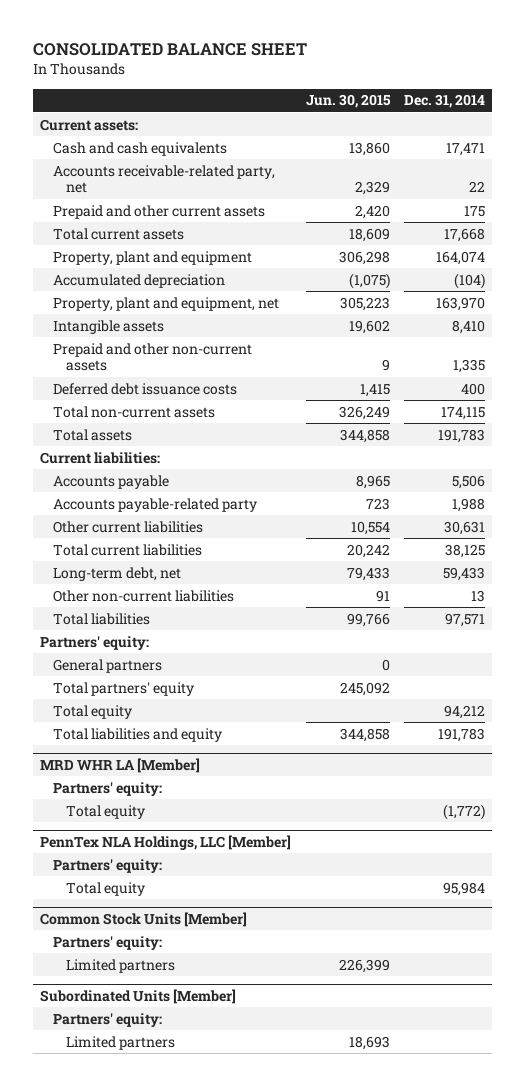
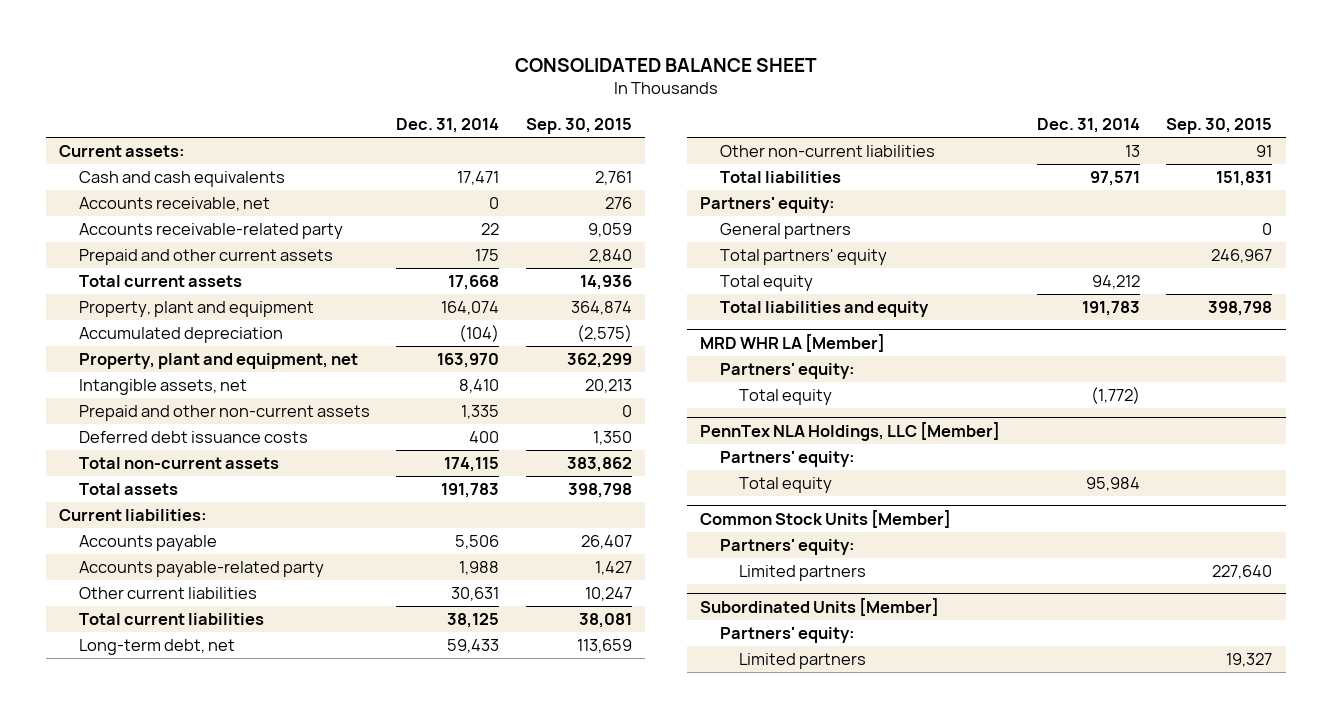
[305,94,391,109] Jun. 30, 2015 -> none
none -> [525,118,632,135] Sep. 30, 2015
none -> [79,197,271,212] Accounts receivable, net
[53,164,276,194] Accounts receivable-related party, net -> [79,223,344,240] Accounts receivable-related party
[53,319,165,334] Intangible assets -> [79,379,248,396] Intangible assets, net

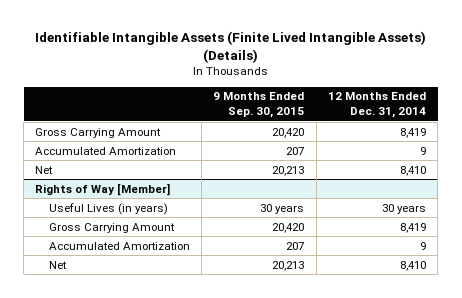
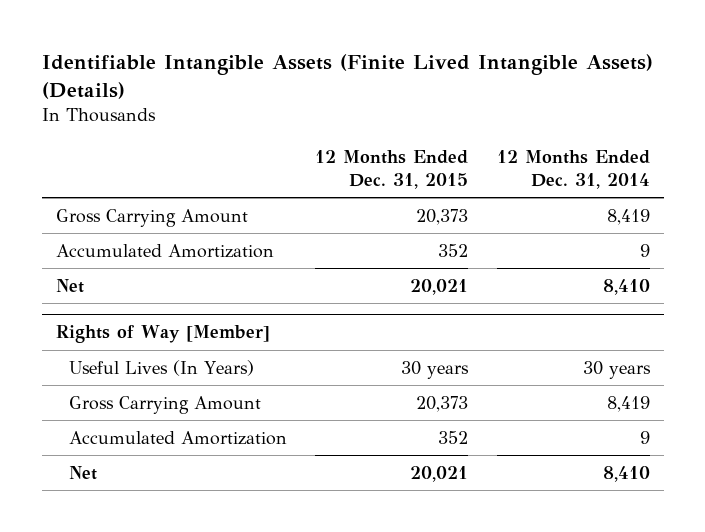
[213,92,305,119] 9 Months Ended Sep. 30, 2015 -> none
none -> [315,150,469,189] 12 Months Ended Dec. 31, 2015
[48,202,168,215] Useful Lives (in years) -> [68,359,254,376] Useful Lives (In Years)

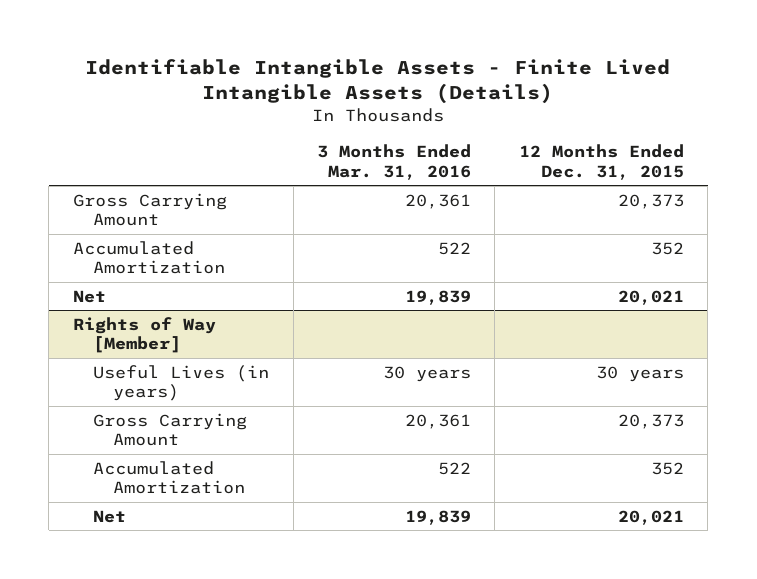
[41,54,653,100] Identifiable Intangible Assets (Finite Lived Intangible Assets) (Details) -> [85,59,671,105] Identifiable Intangible Assets - Finite Lived Intangible Assets (Details)
[496,150,650,189] 12 Months Ended Dec. 31, 2014 -> none
none -> [317,144,472,180] 3 Months Ended Mar. 31, 2016
[68,359,254,376] Useful Lives (In Years) -> [93,364,270,402] Useful Lives (in years)

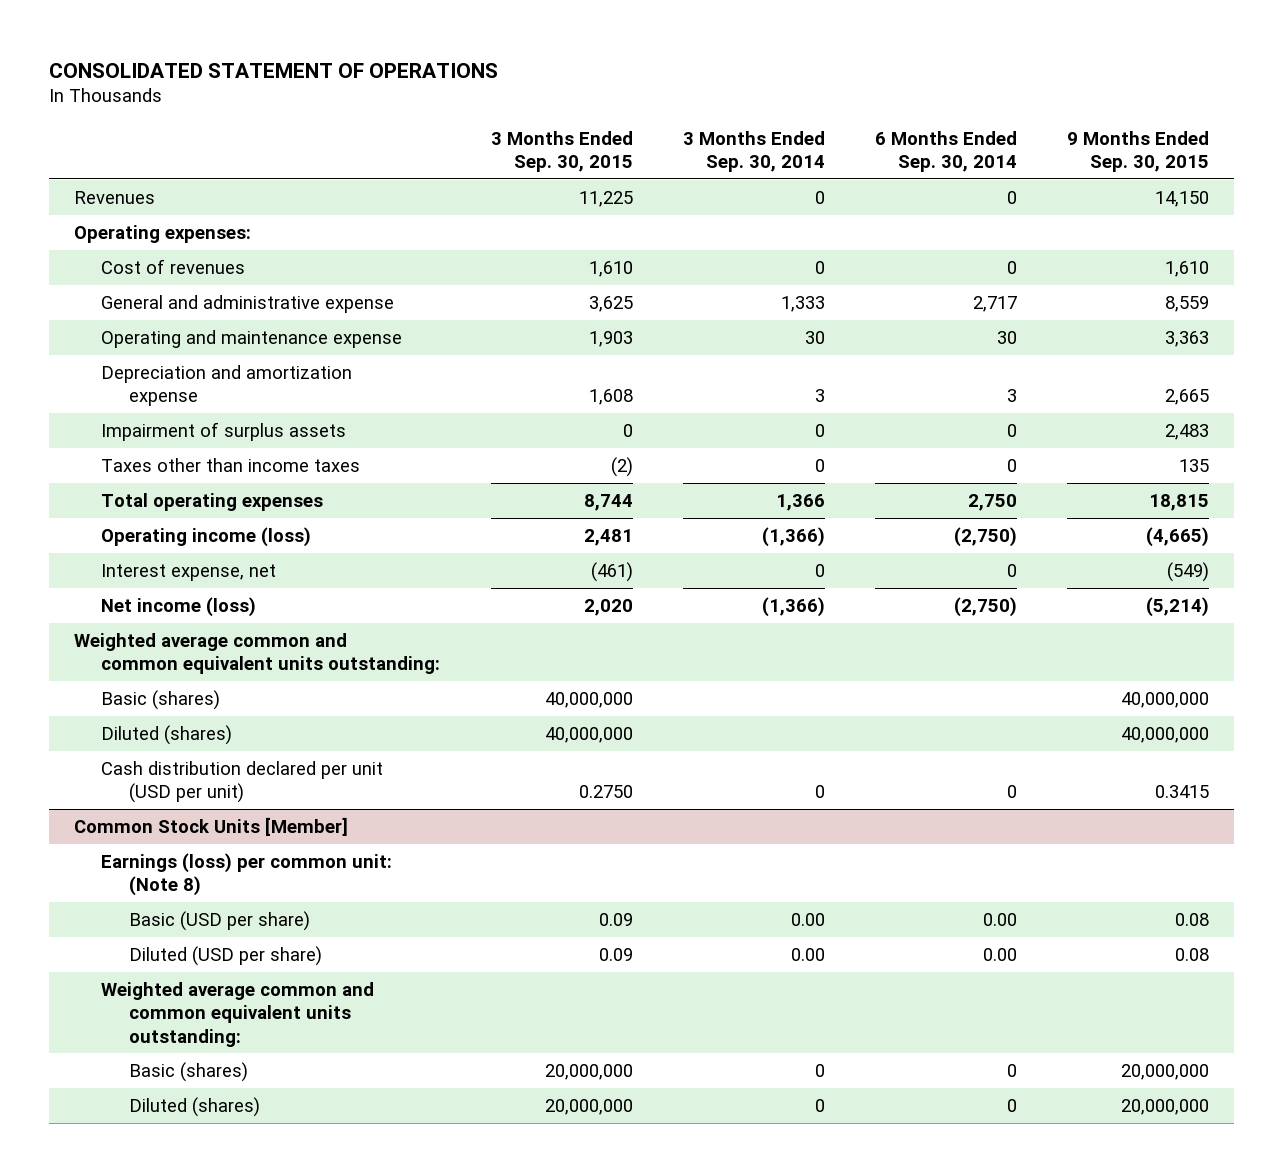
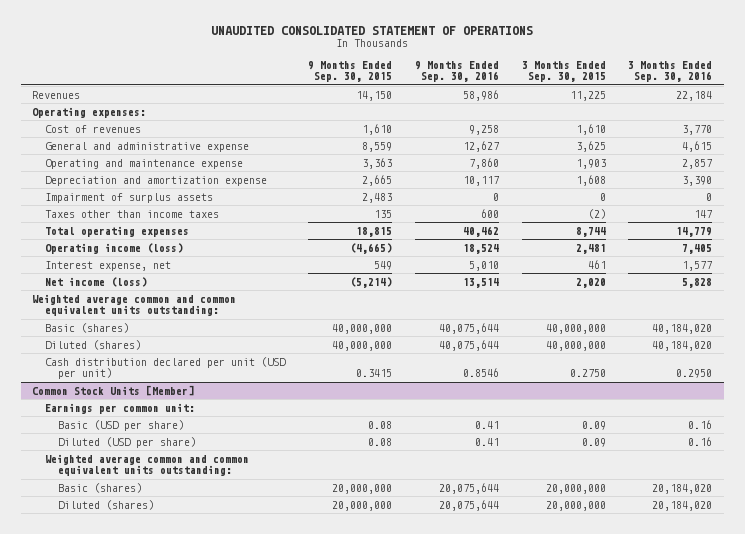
[49,62,499,78] CONSOLIDATED STATEMENT OF OPERATIONS -> [211,25,534,35] UNAUDITED CONSOLIDATED STATEMENT OF OPERATIONS
[682,130,825,173] 3 Months Ended Sep. 30, 2014 -> none
[874,130,1017,173] 6 Months Ended Sep. 30, 2014 -> none
none -> [414,60,499,83] 9 Months Ended Sep. 30, 2016
none -> [628,60,713,83] 3 Months Ended Sep. 30, 2016
[590,561,633,582] (461) -> [587,259,606,269] 461
[1166,561,1209,582] (549) -> [374,260,393,270] 549
[101,852,393,897] Earnings (loss) per common unit: (Note 8) -> [45,402,196,414] Earnings per common unit:

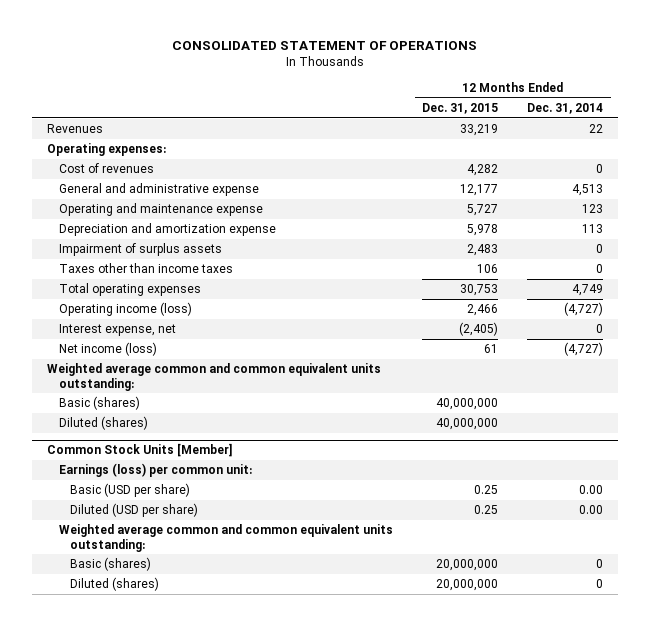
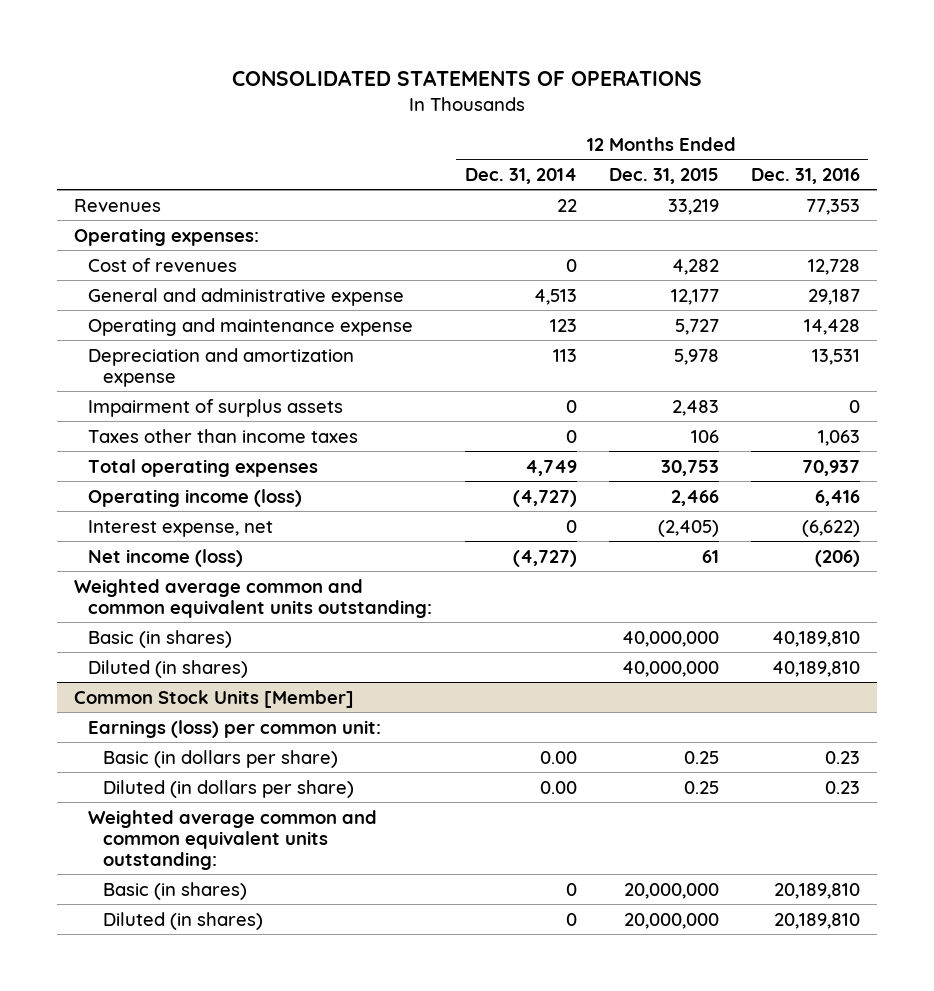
[172,41,478,51] CONSOLIDATED STATEMENT OF OPERATIONS -> [231,69,702,86] CONSOLIDATED STATEMENTS OF OPERATIONS
none -> [751,167,861,184] Dec. 31, 2016
[58,396,140,411] Basic (shares) -> [88,629,233,648] Basic (in shares)
[58,416,148,431] Diluted (shares) -> [88,659,249,678] Diluted (in shares)
[70,483,191,498] Basic (USD per share) -> [102,749,338,768] Basic (in dollars per share)
[70,503,199,518] Diluted (USD per share) -> [102,779,354,798] Diluted (in dollars per share)
[70,557,152,572] Basic (shares) -> [102,881,247,900] Basic (in shares)
[70,577,160,592] Diluted (shares) -> [102,911,263,930] Diluted (in shares)

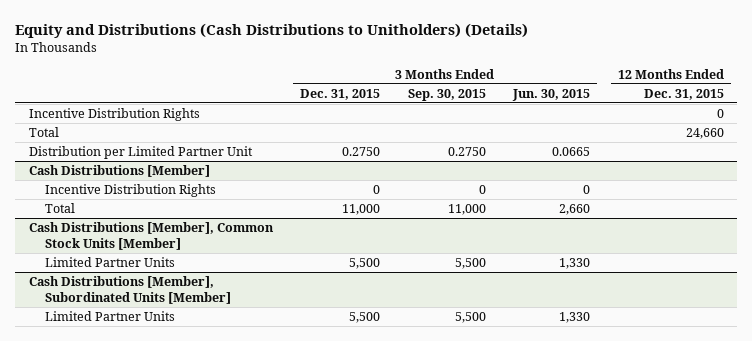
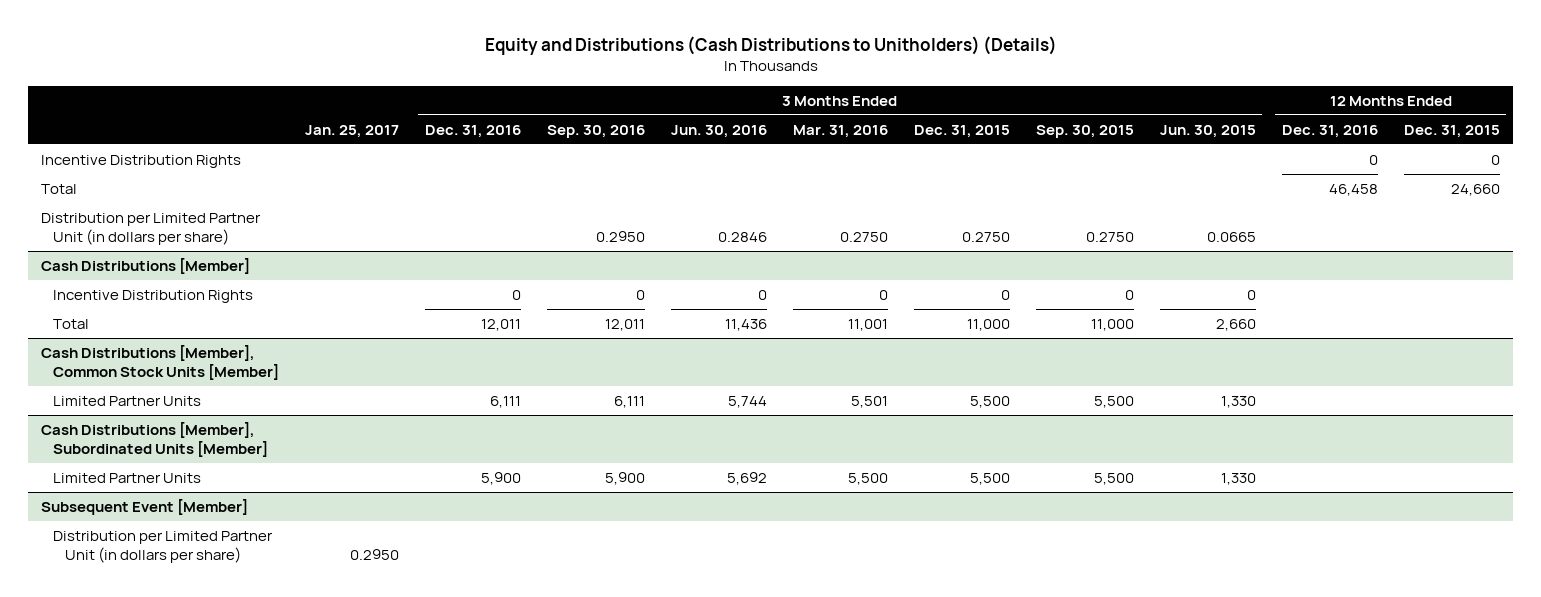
none -> [304,124,399,138] Jan. 25, 2017
none -> [424,124,521,138] Dec. 31, 2016
none -> [546,124,645,138] Sep. 30, 2016
none -> [670,124,767,138] Jun. 30, 2016
none -> [792,124,888,138] Mar. 31, 2016
none -> [1281,124,1378,138] Dec. 31, 2016
[28,146,253,160] Distribution per Limited Partner Unit -> [41,212,262,245] Distribution per Limited Partner Unit (in dollars per share)
none -> [41,498,249,515] Subsequent Event [Member]
none -> [52,530,273,563] Distribution per Limited Partner Unit (in dollars per share)

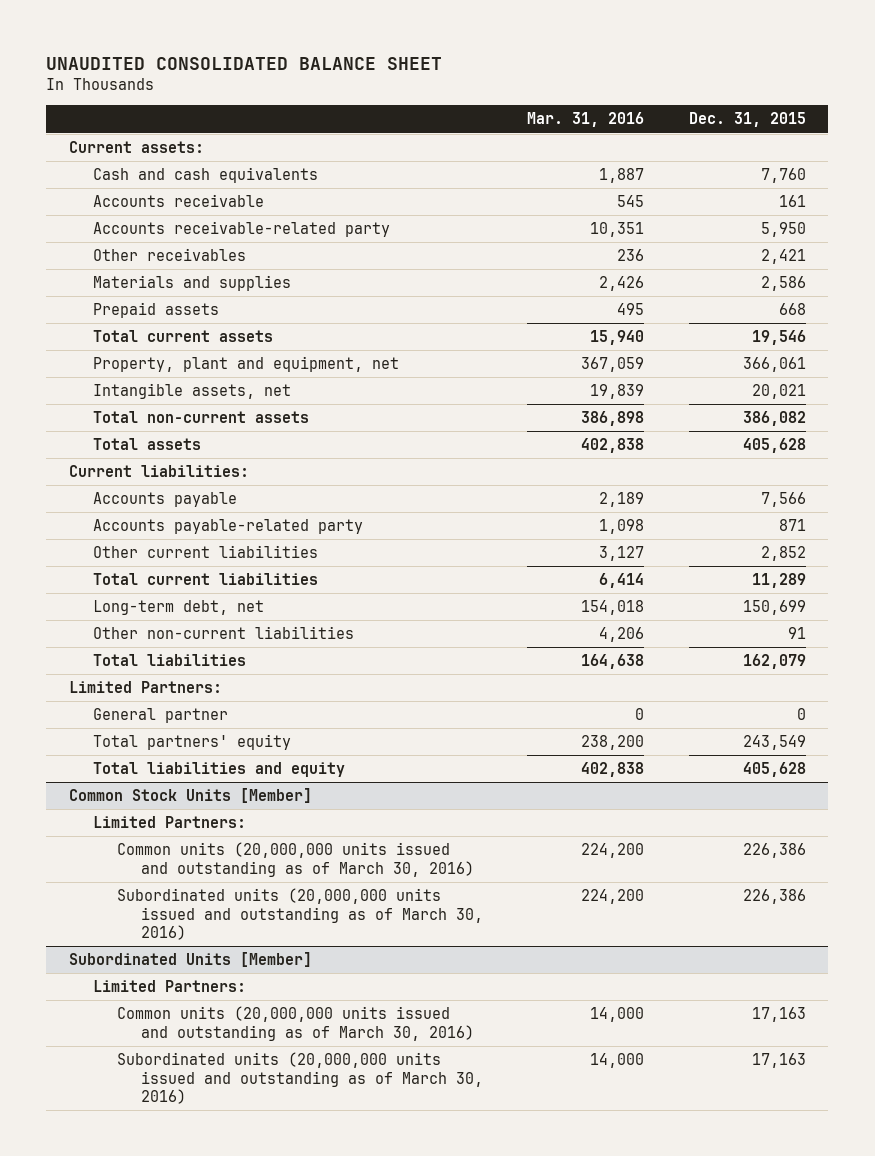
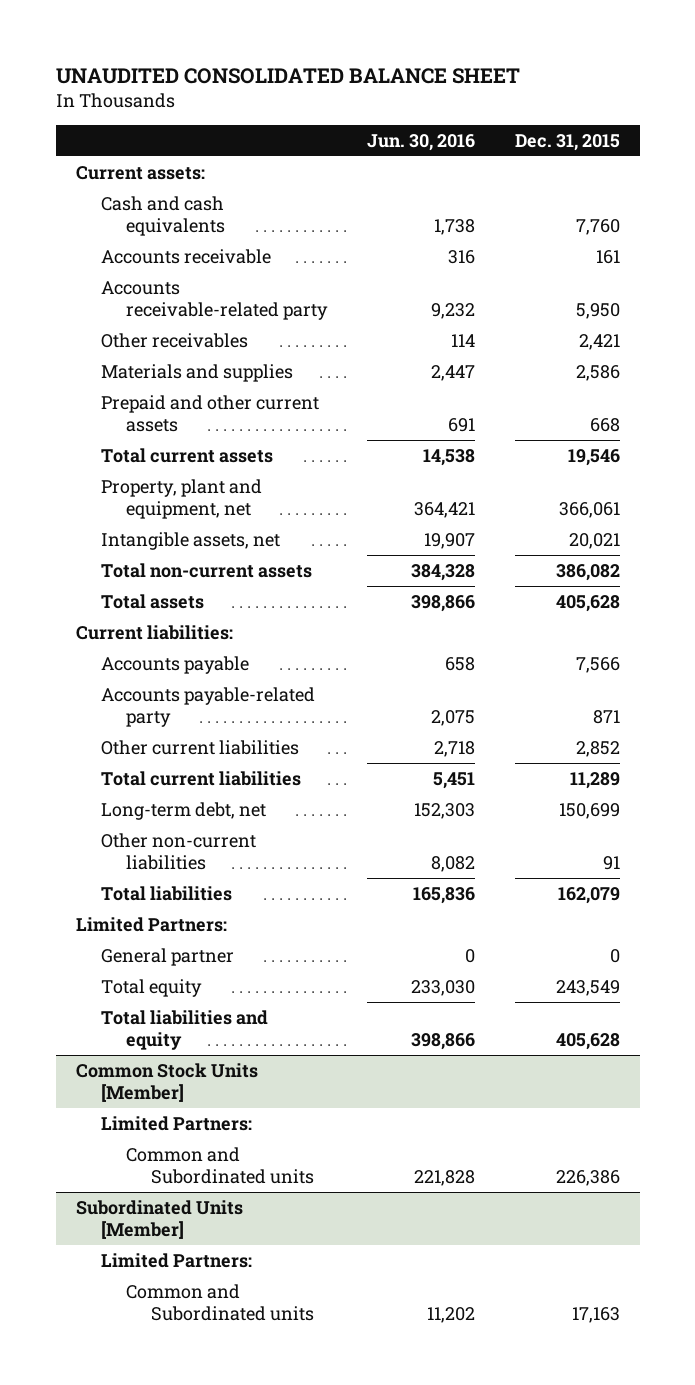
[527,112,645,128] Mar. 31, 2016 -> none
none -> [366,133,475,151] Jun. 30, 2016
[92,302,219,319] Prepaid assets -> [100,394,319,433] Prepaid and other current assets
[92,734,291,751] Total partners' equity -> [100,978,202,997] Total equity
[116,888,483,940] Subordinated units (20,000,000 units issued and outstanding as of March 30, 2016) -> none
[116,842,474,877] Common units (20,000,000 units issued and outstanding as of March 30, 2016) -> [125,1146,314,1185] Common and Subordinated units
[116,1052,483,1104] Subordinated units (20,000,000 units issued and outstanding as of March 30, 2016) -> none
[116,1006,474,1041] Common units (20,000,000 units issued and outstanding as of March 30, 2016) -> [125,1283,314,1322] Common and Subordinated units

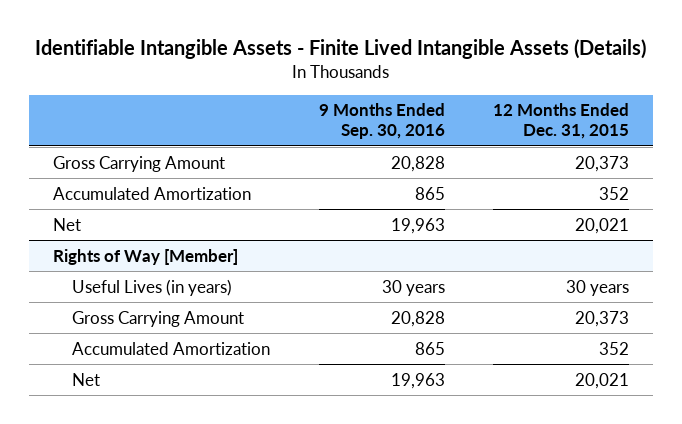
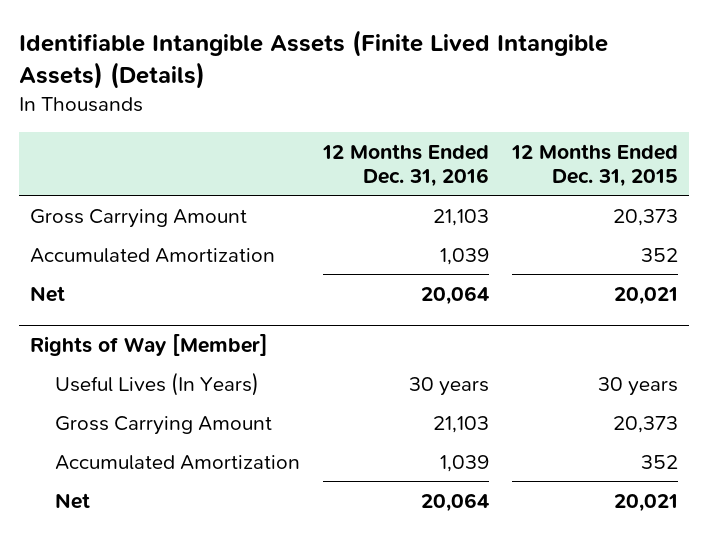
[35,39,647,60] Identifiable Intangible Assets - Finite Lived Intangible Assets (Details) -> [19,30,609,90] Identifiable Intangible Assets (Finite Lived Intangible Assets) (Details)
[318,103,445,140] 9 Months Ended Sep. 30, 2016 -> none
none -> [322,143,490,187] 12 Months Ended Dec. 31, 2016
[72,278,233,296] Useful Lives (in years) -> [55,371,260,396] Useful Lives (In Years)

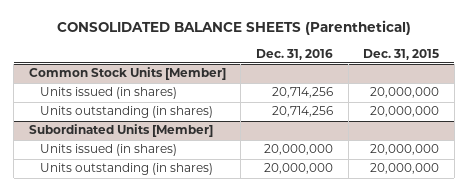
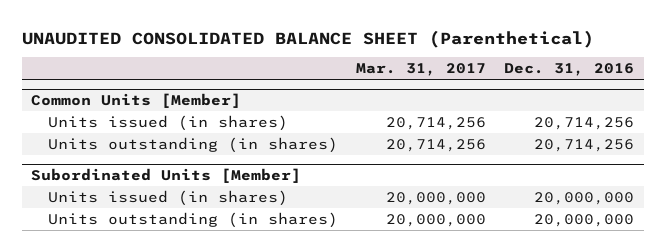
[56,20,411,36] CONSOLIDATED BALANCE SHEETS (Parenthetical) -> [21,29,594,48] UNAUDITED CONSOLIDATED BALANCE SHEET (Parenthetical)
[363,48,440,60] Dec. 31, 2015 -> none
none -> [356,63,487,77] Mar. 31, 2017
[28,67,226,81] Common Stock Units [Member] -> [31,92,242,108] Common Units [Member]

